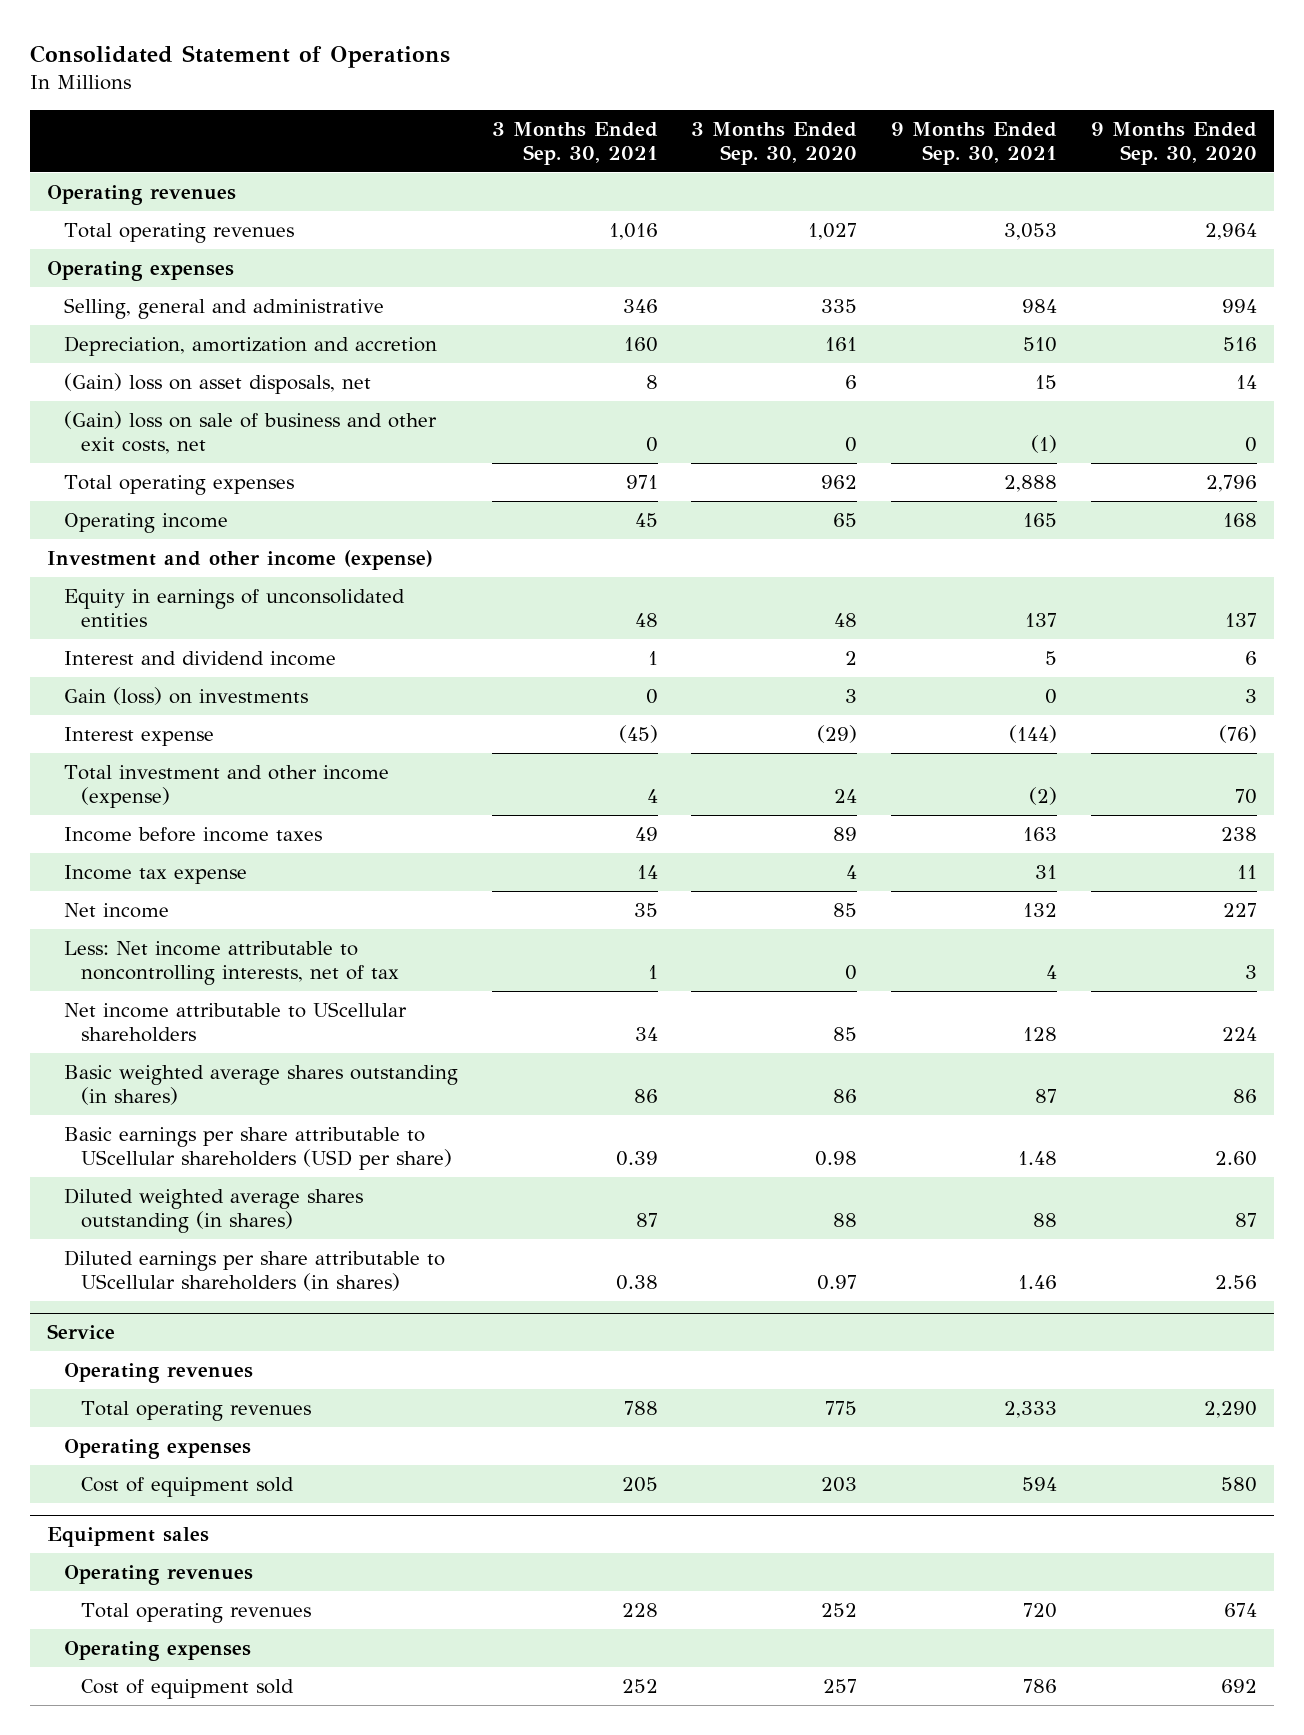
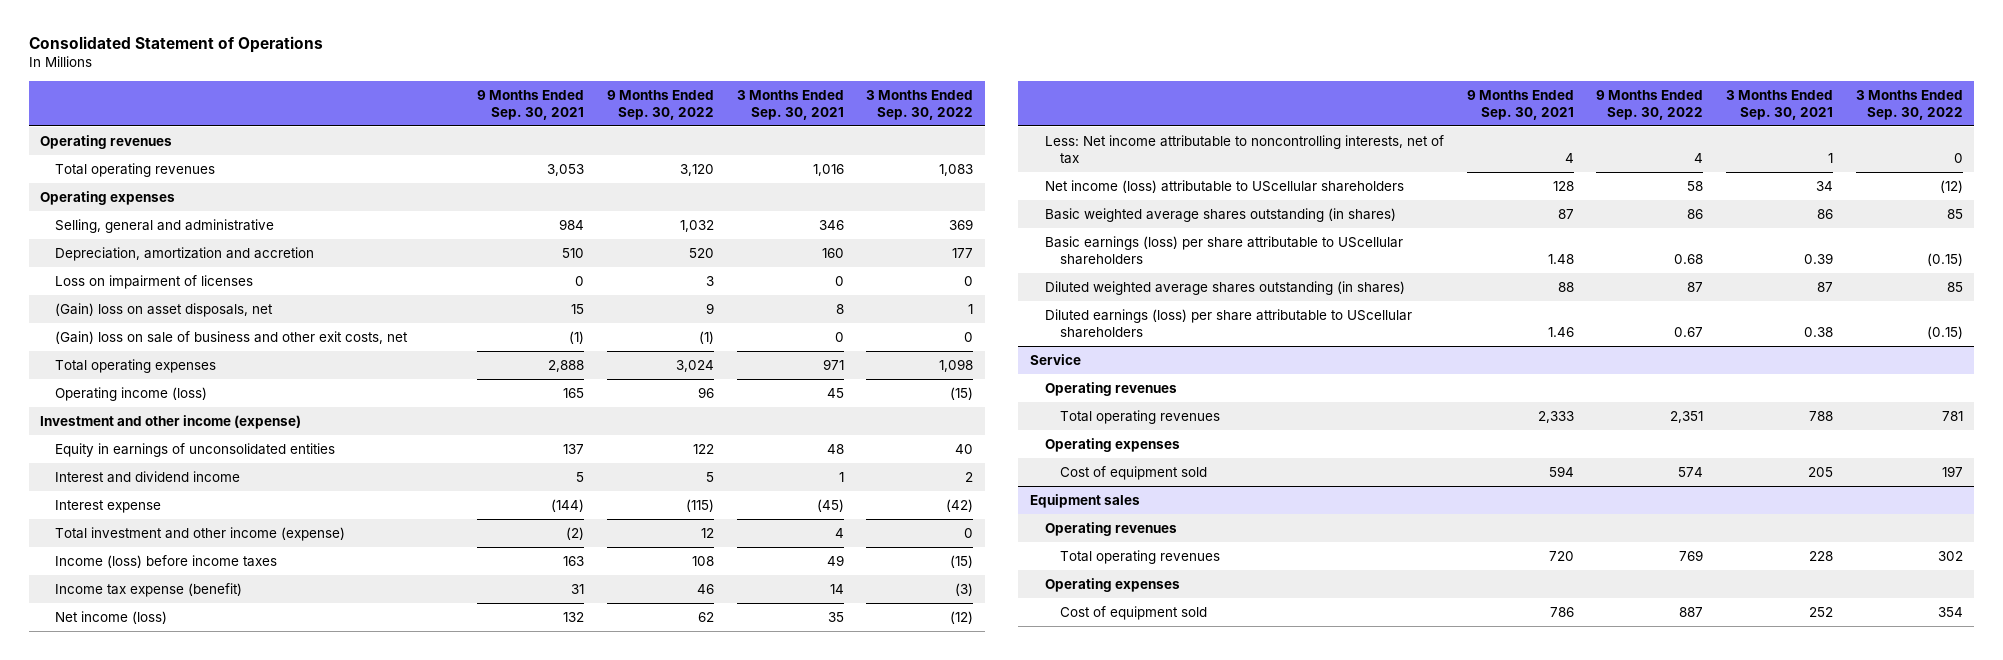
[691,121,858,165] 3 Months Ended Sep. 30, 2020 -> none
[1091,121,1258,165] 9 Months Ended Sep. 30, 2020 -> none
none -> [606,89,714,120] 9 Months Ended Sep. 30, 2022
none -> [866,89,974,120] 3 Months Ended Sep. 30, 2022
none -> [55,274,254,289] Loss on impairment of licenses
[63,512,228,533] Operating income -> [55,386,208,401] Operating income (loss)
[63,686,308,705] Gain (loss) on investments -> none
[63,826,322,842] Income before income taxes -> [55,554,278,568] Income (loss) before income taxes
[63,864,247,884] Income tax expense -> [55,582,243,597] Income tax expense (benefit)
[63,902,169,918] Net income -> [55,610,168,624] Net income (loss)
[63,1001,407,1042] Net income attributable to UScellular shareholders -> [1044,179,1404,193] Net income (loss) attributable to UScellular shareholders
[63,1126,452,1170] Basic earnings per share attributable to UScellular shareholders (USD per share) -> [1044,235,1403,265] Basic earnings (loss) per share attributable to UScellular shareholders
[63,1249,445,1291] Diluted earnings per share attributable to UScellular shareholders (in shares) -> [1044,308,1412,338] Diluted earnings (loss) per share attributable to UScellular shareholders

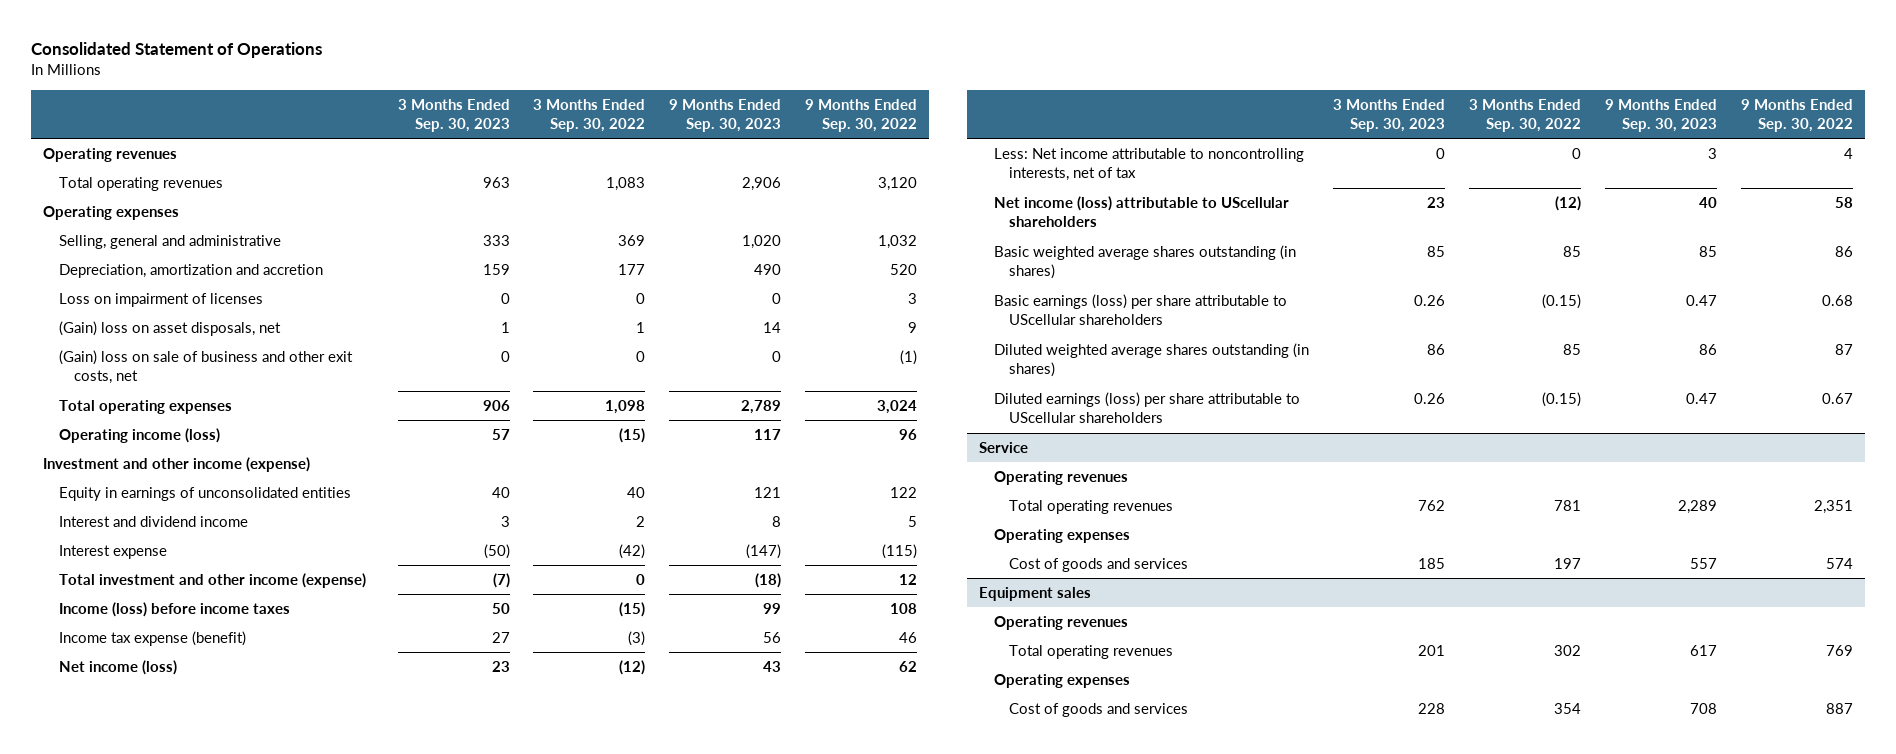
[477,89,585,120] 9 Months Ended Sep. 30, 2021 -> none
[736,89,844,120] 3 Months Ended Sep. 30, 2021 -> none
none -> [397,98,510,133] 3 Months Ended Sep. 30, 2023
none -> [669,98,782,133] 9 Months Ended Sep. 30, 2023
[1060,465,1208,480] Cost of equipment sold -> [1008,558,1188,573] Cost of goods and services
[1060,605,1208,620] Cost of equipment sold -> [1008,703,1188,718] Cost of goods and services

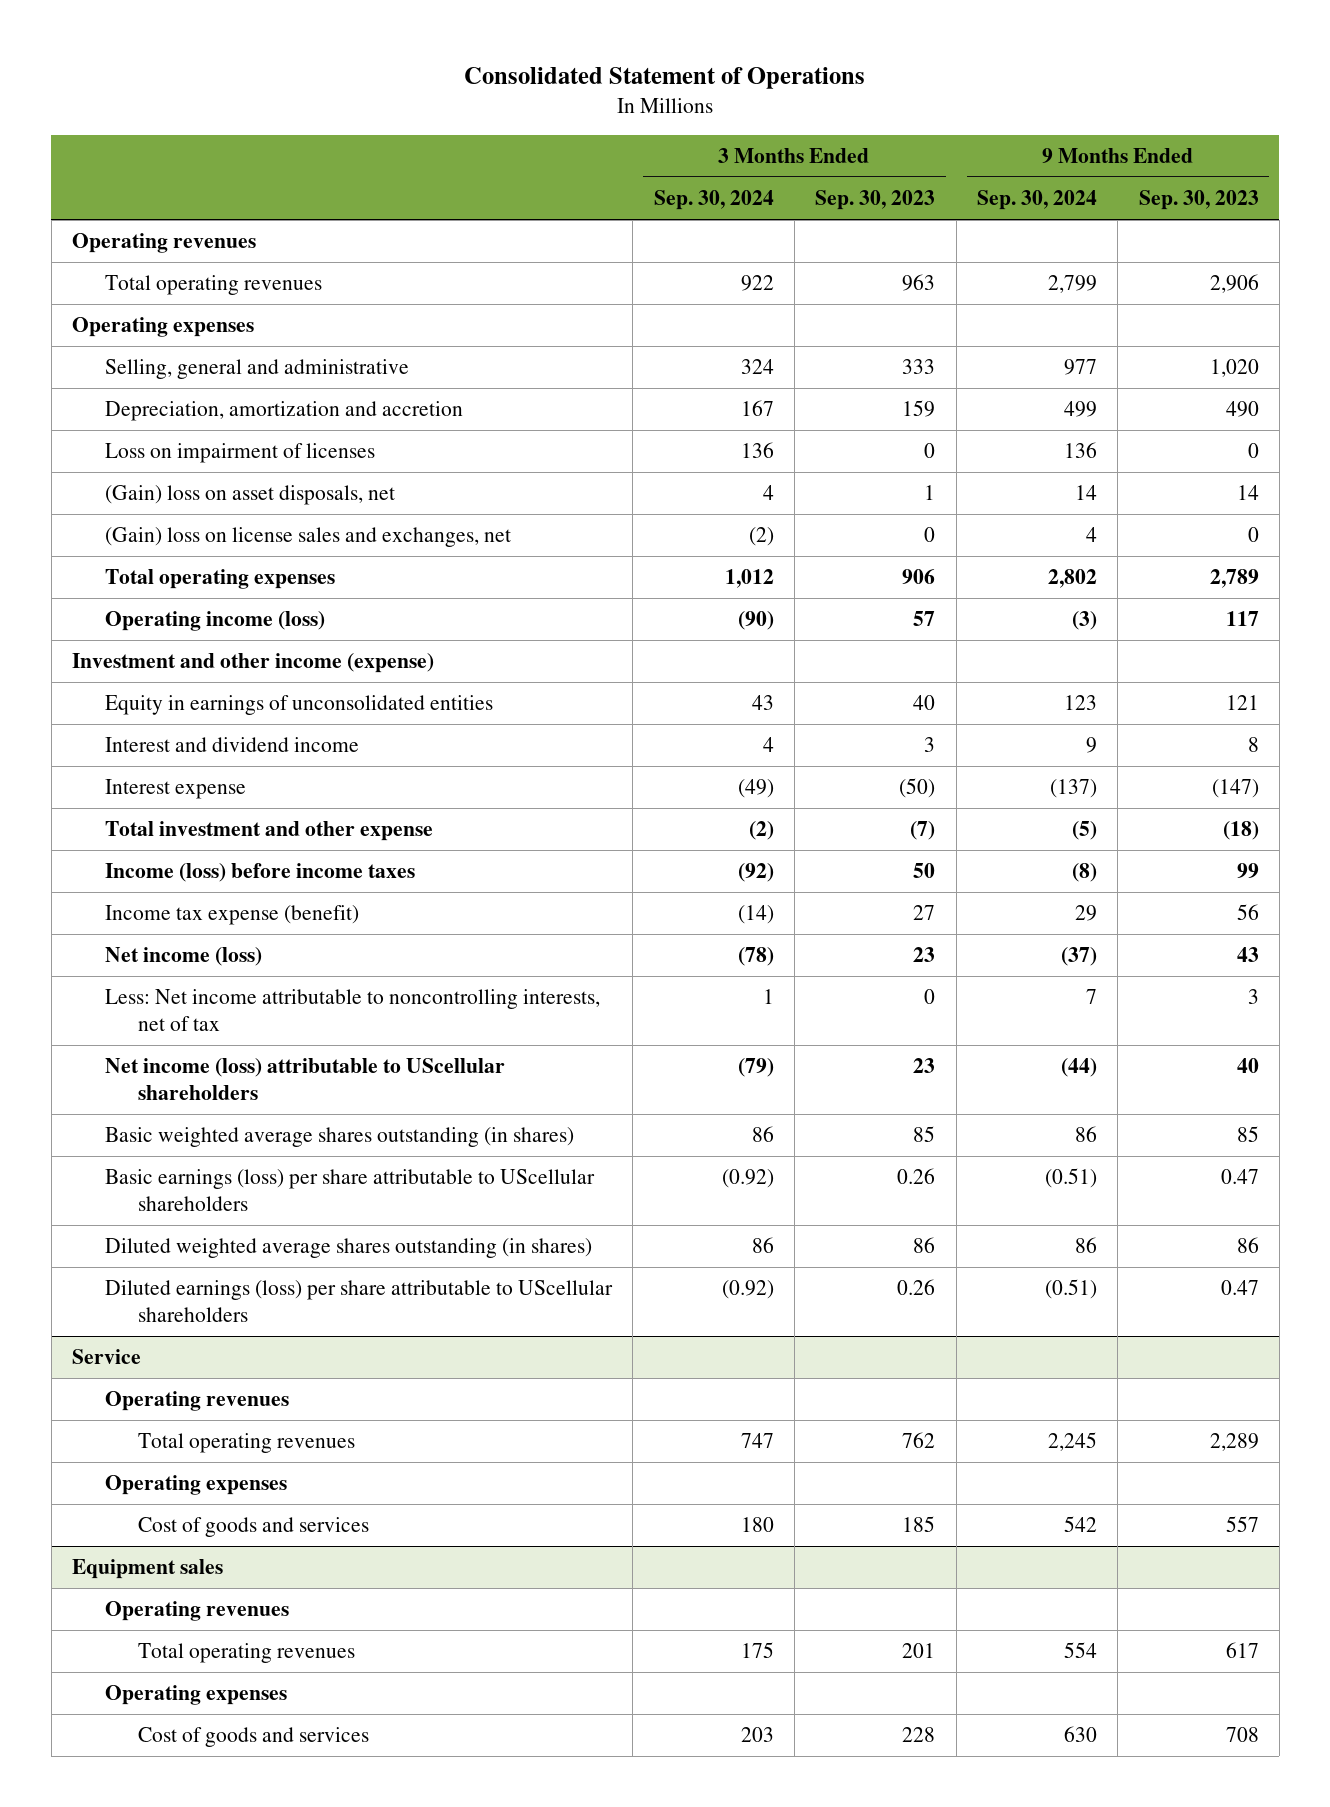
[533,98,646,133] 3 Months Ended Sep. 30, 2022 -> none
[805,98,918,133] 9 Months Ended Sep. 30, 2022 -> none
none -> [653,190,774,211] Sep. 30, 2024
none -> [976,190,1097,211] Sep. 30, 2024
[58,350,353,385] (Gain) loss on sale of business and other exit costs, net -> none
none -> [104,527,511,548] (Gain) loss on license sales and exchanges, net
[58,573,366,589] Total investment and other income (expense) -> [104,821,433,842] Total investment and other expense

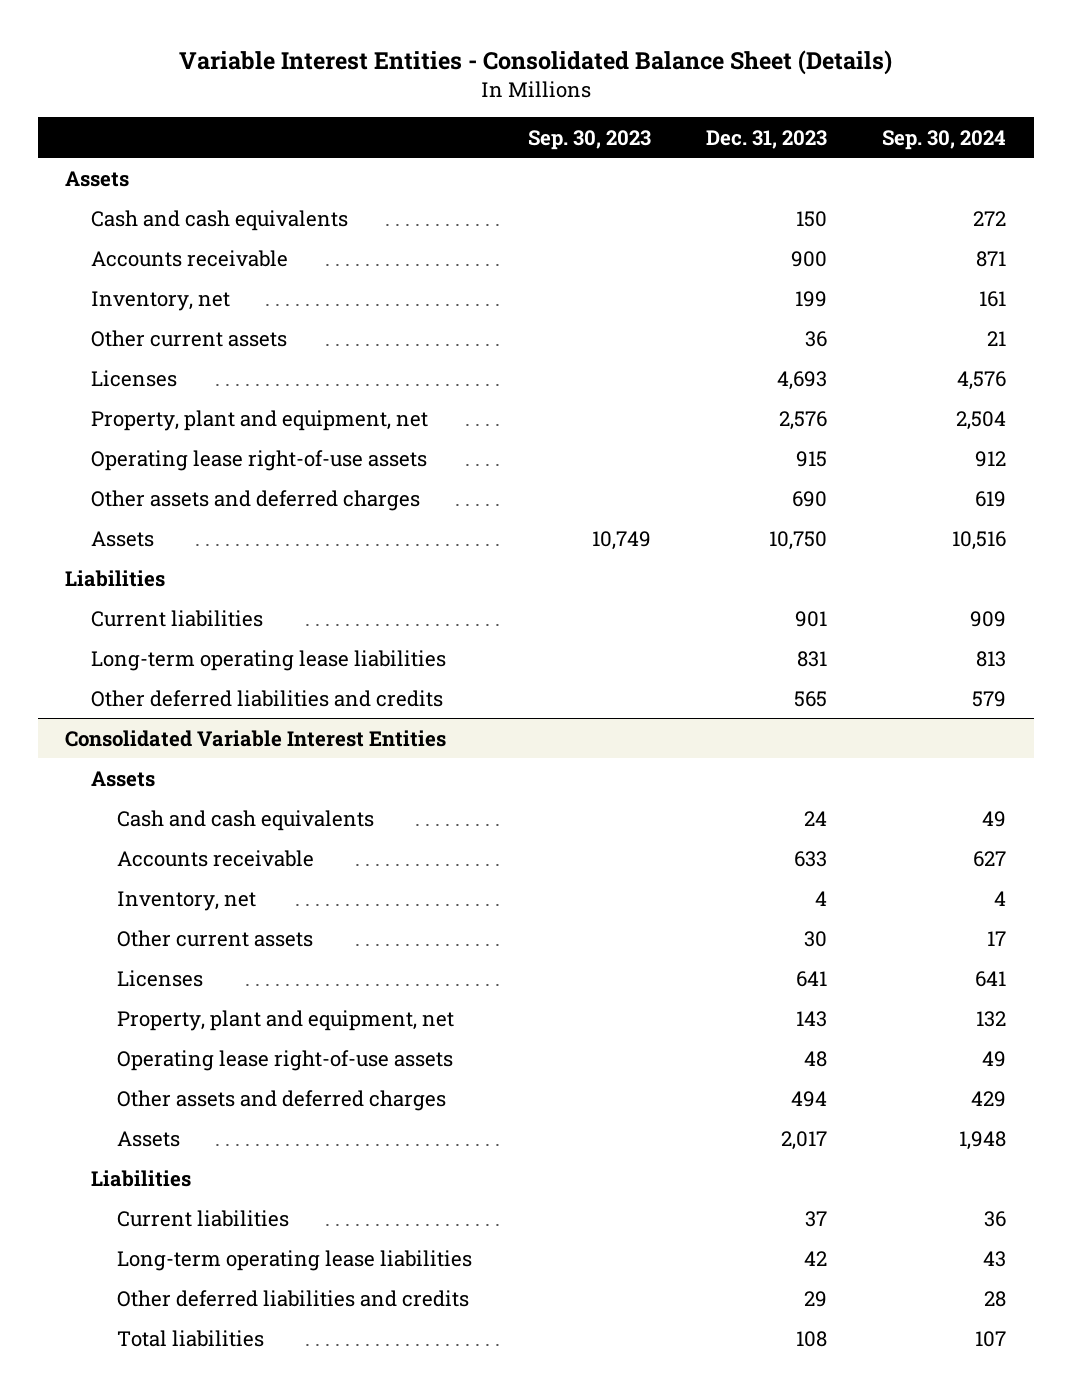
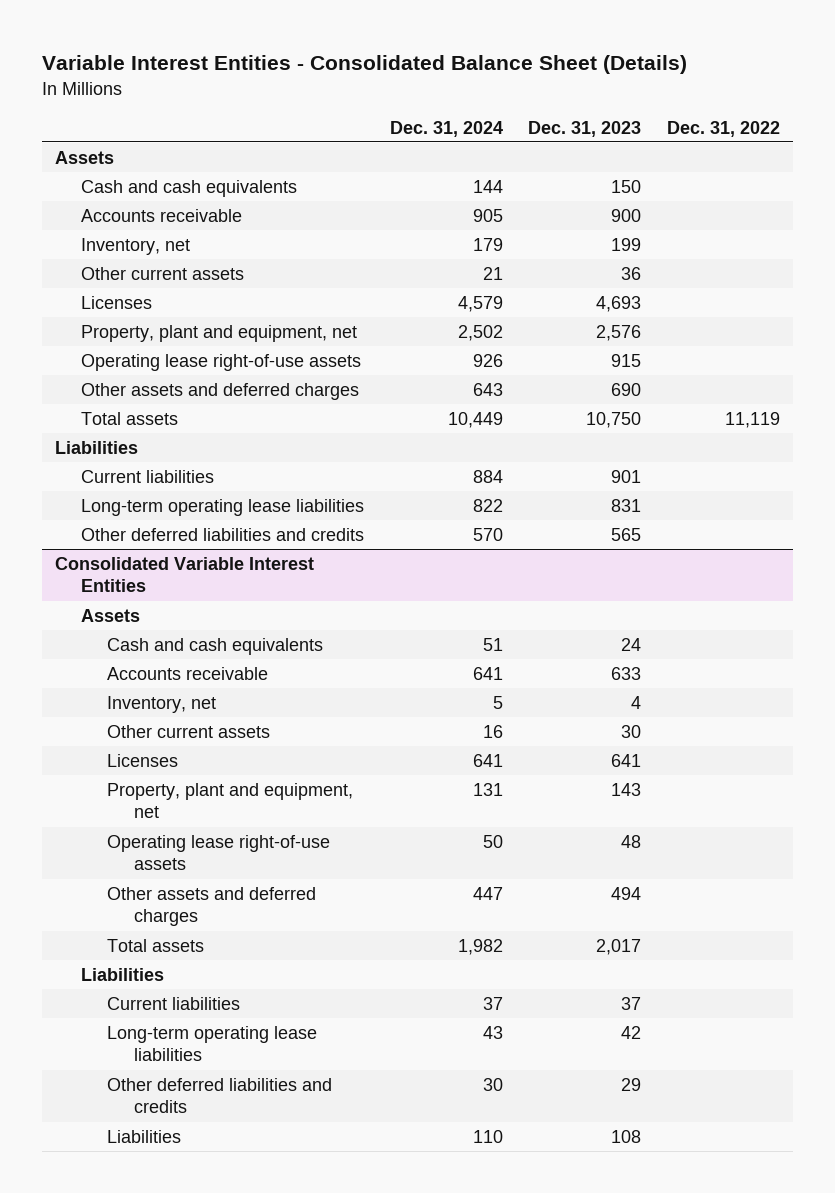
[527,129,651,150] Sep. 30, 2023 -> none
[882,129,1007,150] Sep. 30, 2024 -> none
none -> [389,120,503,137] Dec. 31, 2024
none -> [666,120,780,137] Dec. 31, 2022
[91,530,155,547] Assets -> [81,411,179,425] Total assets
[117,1130,181,1147] Assets -> [107,938,205,952] Total assets
[117,1329,265,1347] Total liabilities -> [107,1129,182,1143] Liabilities

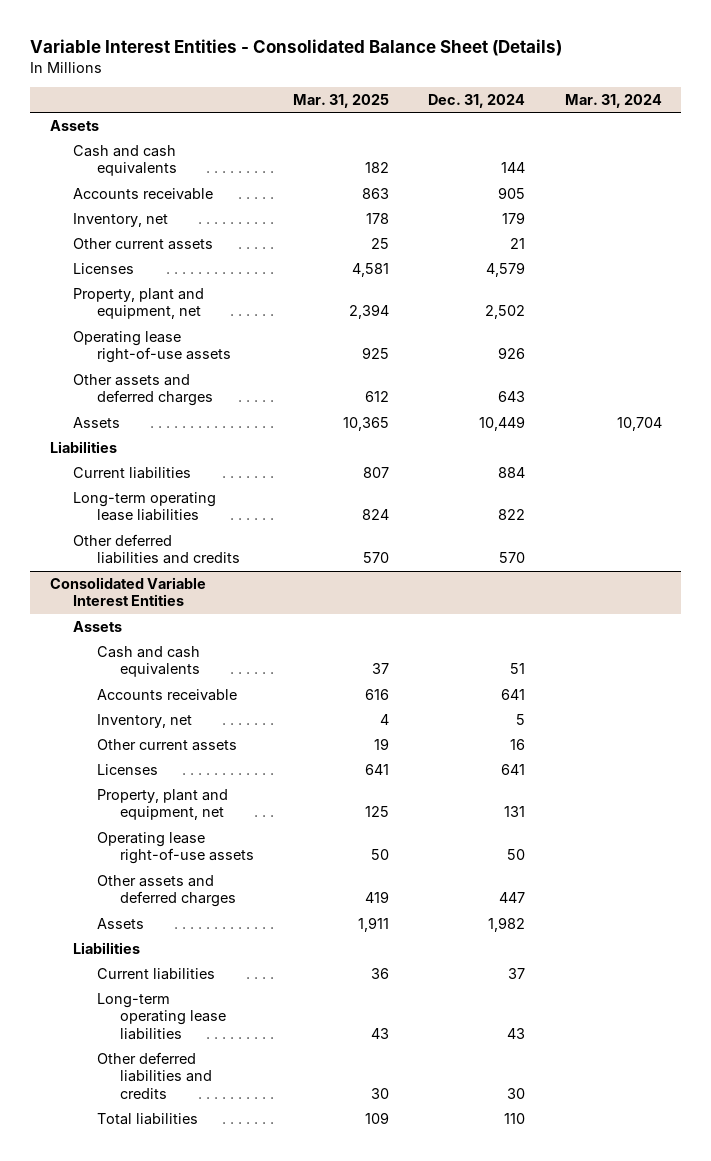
[528,120,642,137] Dec. 31, 2023 -> none
[666,120,780,137] Dec. 31, 2022 -> none
none -> [293,94,390,109] Mar. 31, 2025
none -> [564,94,662,109] Mar. 31, 2024
[81,411,179,425] Total assets -> [73,416,121,428] Assets
[107,938,205,952] Total assets -> [96,917,144,929] Assets
[107,1129,182,1143] Liabilities -> [96,1112,198,1125] Total liabilities

